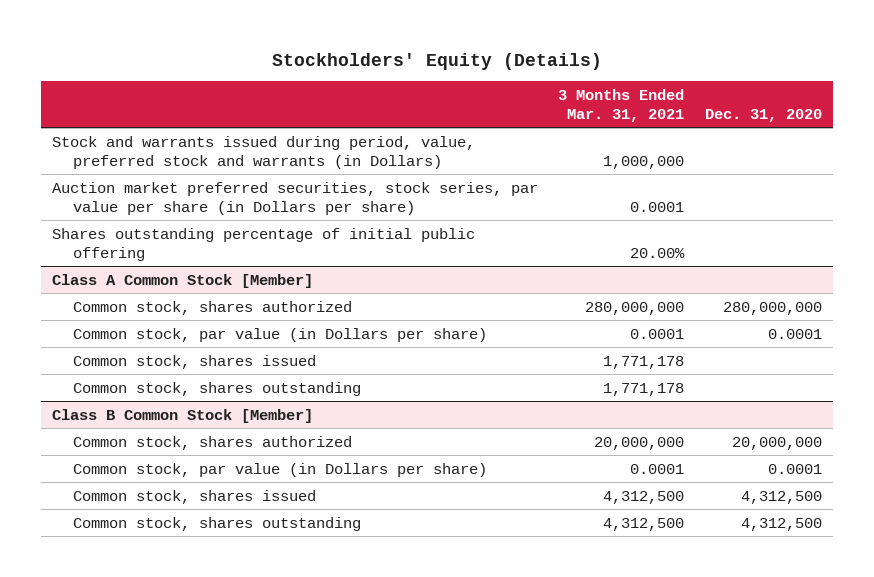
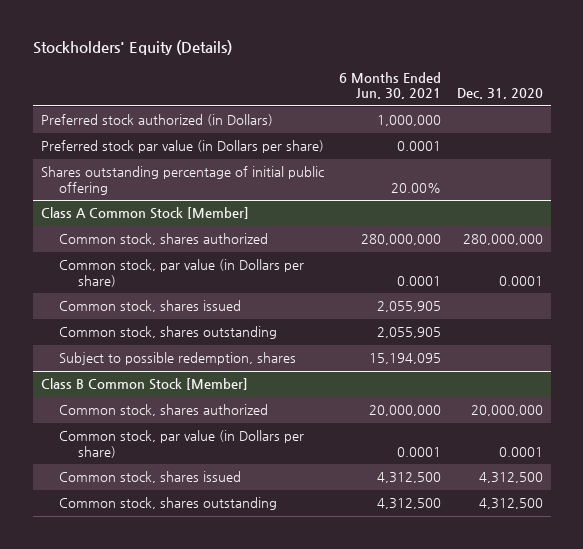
[558,88,685,122] 3 Months Ended Mar. 31, 2021 -> none
none -> [339,71,442,100] 6 Months Ended Jun. 30, 2021
[51,135,475,169] Stock and warrants issued during period, value, preferred stock and warrants (in Dollars) -> [40,114,273,127] Preferred stock authorized (in Dollars)
[51,181,538,215] Auction market preferred securities, stock series, par value per share (in Dollars per share) -> [40,140,324,154] Preferred stock par value (in Dollars per share)
none -> [59,352,297,366] Subject to possible redemption, shares

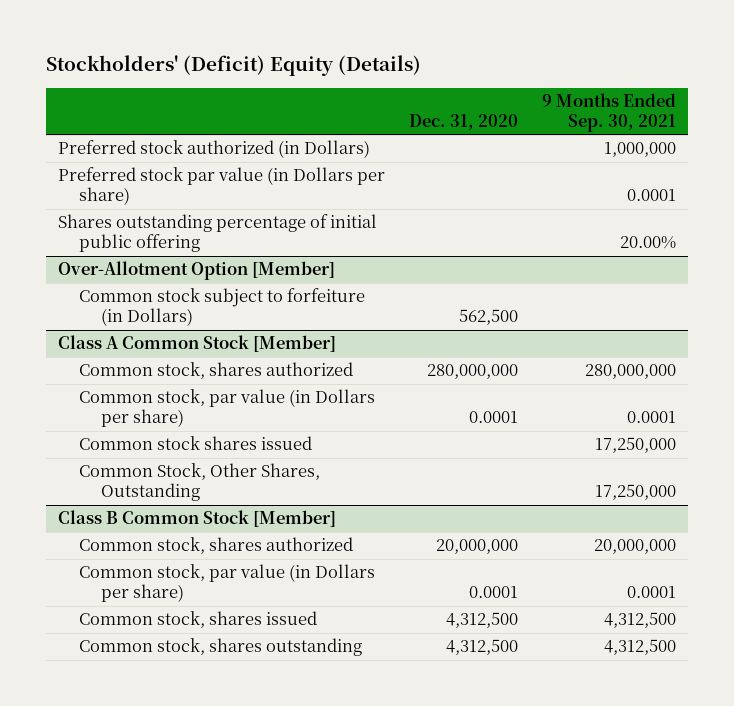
[32,40,232,56] Stockholders' Equity (Details) -> [45,55,421,77] Stockholders' (Deficit) Equity (Details)
[339,71,442,100] 6 Months Ended Jun. 30, 2021 -> none
none -> [541,93,676,133] 9 Months Ended Sep. 30, 2021
none -> [57,261,335,281] Over-Allotment Option [Member]
none -> [79,288,366,327] Common stock subject to forfeiture (in Dollars)
[59,352,297,366] Subject to possible redemption, shares -> none
[59,300,242,313] Common stock, shares issued -> [79,436,313,451] Common stock shares issued
[59,326,278,340] Common stock, shares outstanding -> [79,463,321,502] Common Stock, Other Shares, Outstanding

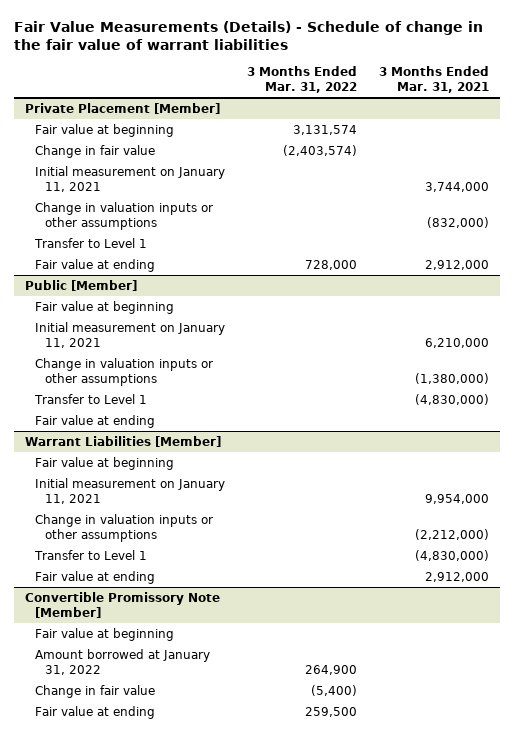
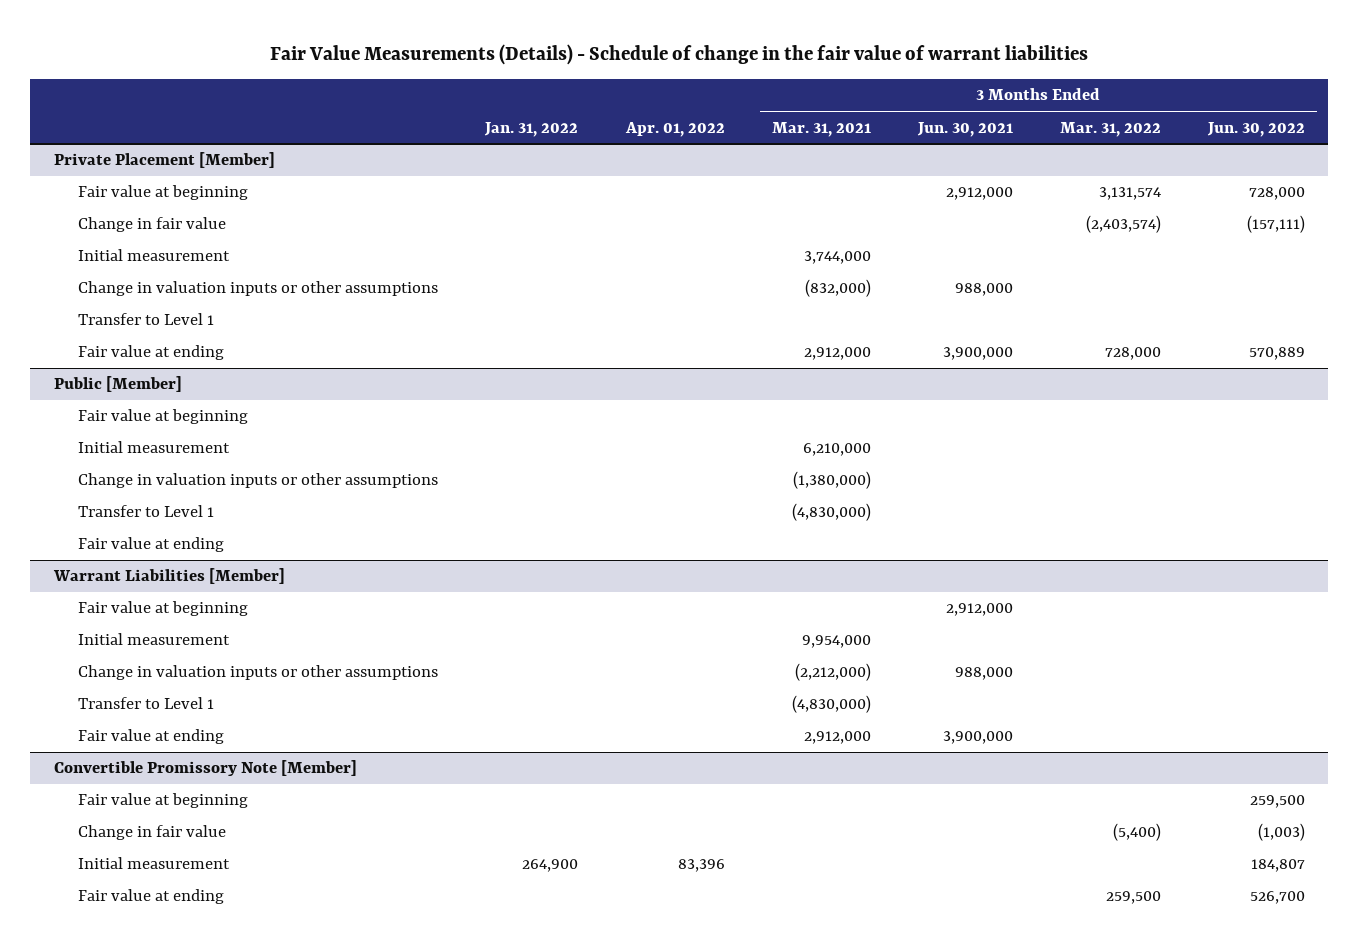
none -> [484,121,579,137] Jan. 31, 2022
none -> [624,121,725,137] Apr. 01, 2022
none -> [916,121,1013,137] Jun. 30, 2021
none -> [1206,121,1305,137] Jun. 30, 2022
[34,165,225,192] Initial measurement on January 11, 2021 -> [78,249,231,262] Initial measurement
[34,321,225,348] Initial measurement on January 11, 2021 -> [78,441,231,454] Initial measurement
[34,477,225,504] Initial measurement on January 11, 2021 -> [78,633,231,646] Initial measurement
[34,648,210,675] Amount borrowed at January 31, 2022 -> none
none -> [78,857,231,870] Initial measurement

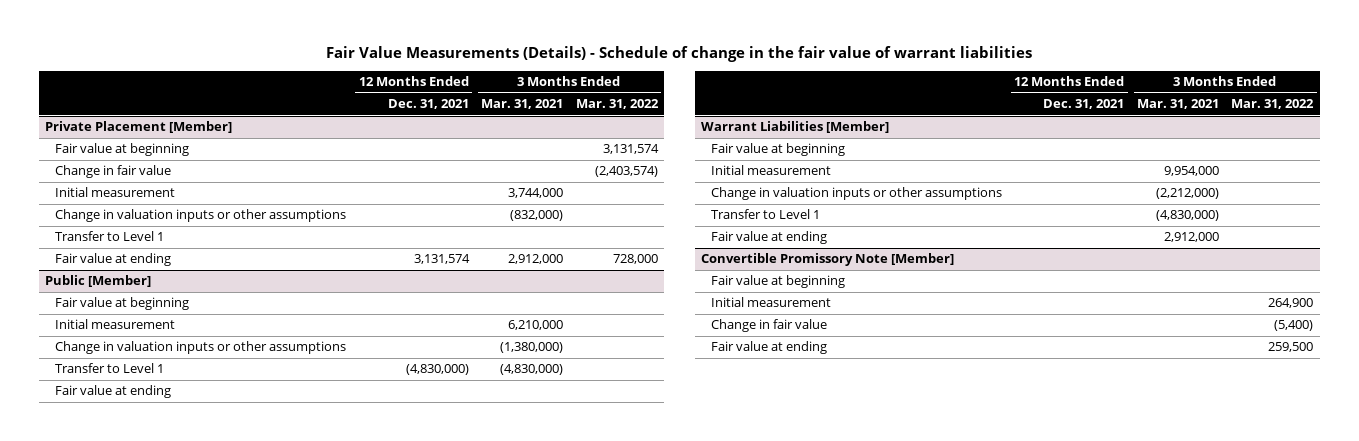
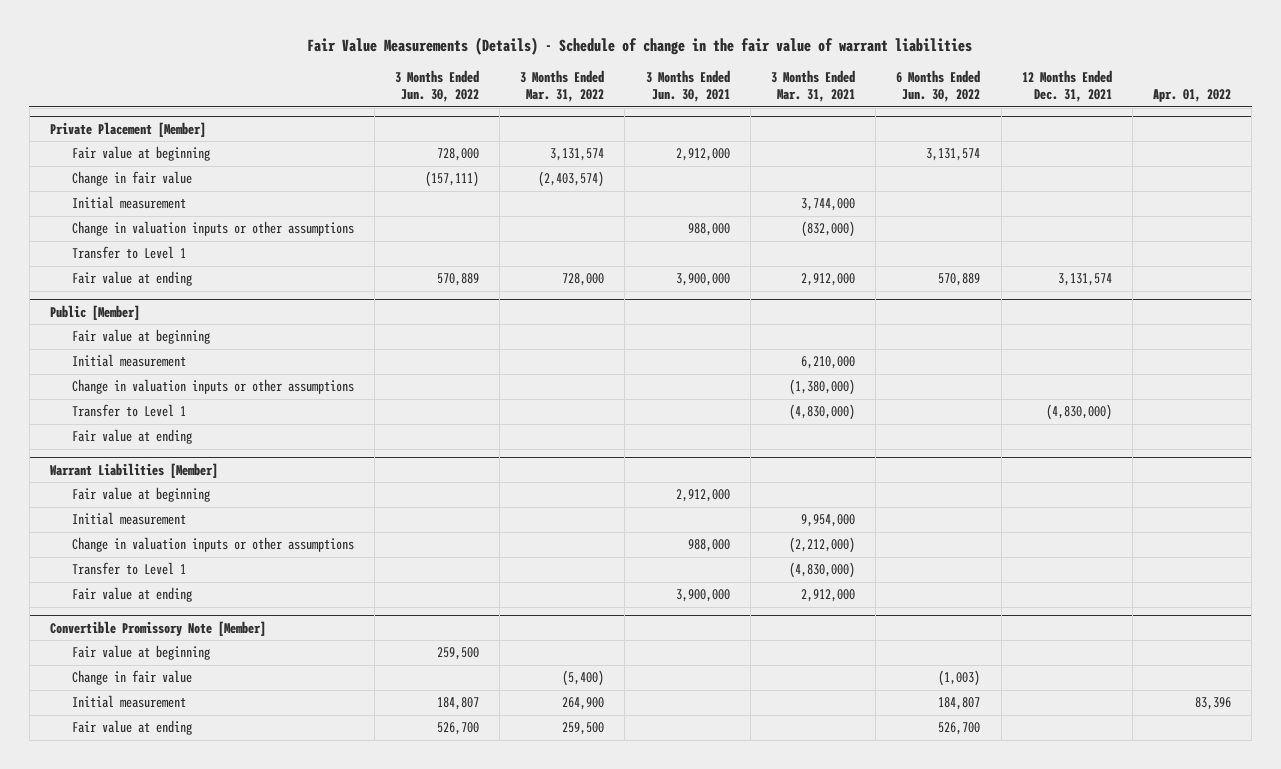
none -> [394,69,479,103] 3 Months Ended Jun. 30, 2022
none -> [645,69,730,103] 3 Months Ended Jun. 30, 2021
none -> [896,69,981,103] 6 Months Ended Jun. 30, 2022
none -> [1153,89,1232,103] Apr. 01, 2022
[710,297,831,308] Initial measurement -> [71,695,186,709] Initial measurement

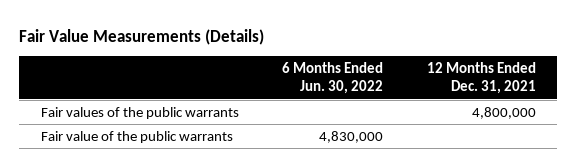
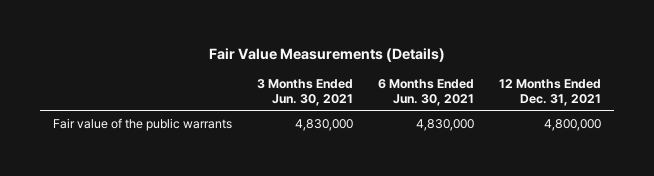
[282,62,384,95] 6 Months Ended Jun. 30, 2022 -> none
none -> [256,79,353,107] 3 Months Ended Jun. 30, 2021
none -> [378,79,475,107] 6 Months Ended Jun. 30, 2021
[40,130,233,143] Fair value of the public warrants -> none
[40,106,239,119] Fair values of the public warrants -> [52,118,232,132] Fair value of the public warrants

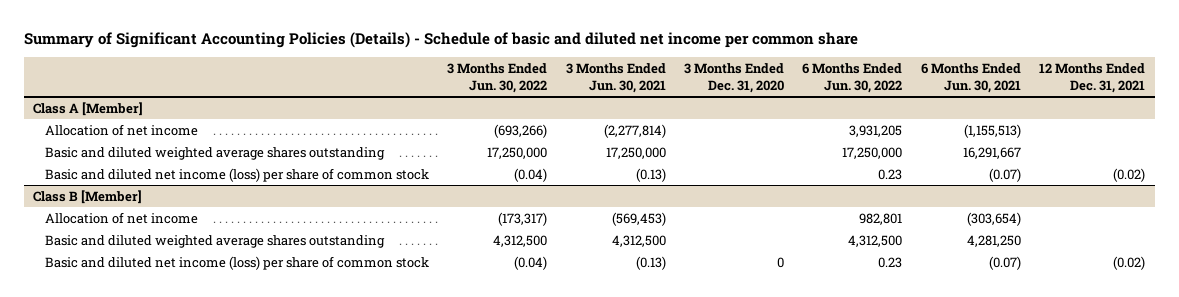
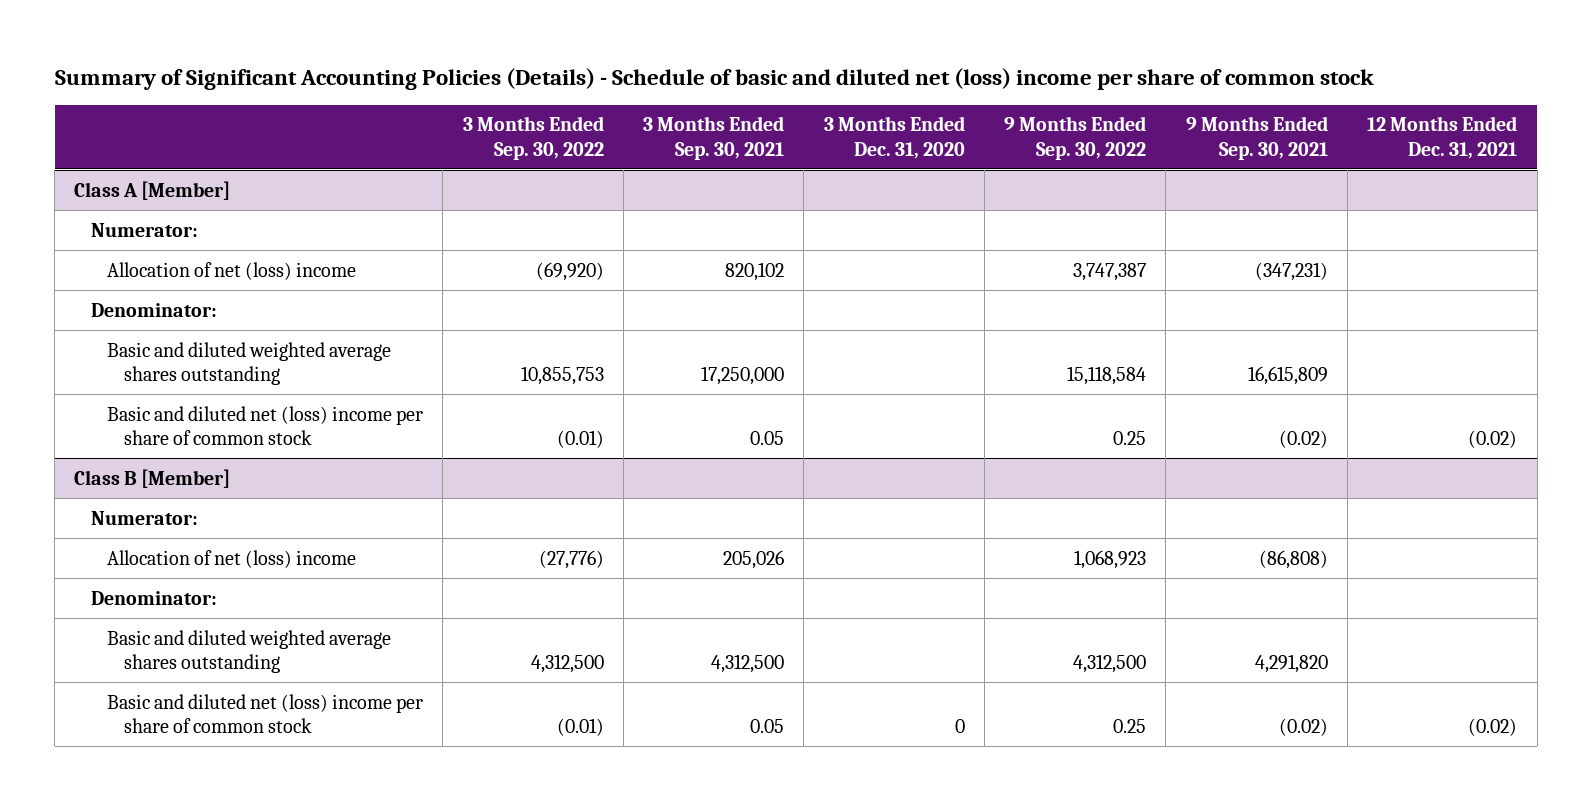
[23,32,858,49] Summary of Significant Accounting Policies (Details) - Schedule of basic and diluted net income per common share -> [54,68,1374,91] Summary of Significant Accounting Policies (Details) - Schedule of basic and diluted net (loss) income per share of common stock
[447,63,548,93] 3 Months Ended Jun. 30, 2022 -> none
[565,63,666,93] 3 Months Ended Jun. 30, 2021 -> none
[802,63,903,93] 6 Months Ended Jun. 30, 2022 -> none
[920,63,1021,93] 6 Months Ended Jun. 30, 2021 -> none
none -> [462,116,604,160] 3 Months Ended Sep. 30, 2022
none -> [643,116,785,160] 3 Months Ended Sep. 30, 2021
none -> [1004,116,1147,160] 9 Months Ended Sep. 30, 2022
none -> [1185,116,1328,160] 9 Months Ended Sep. 30, 2021
none -> [90,222,198,237] Numerator:
[44,123,198,136] Allocation of net income -> [107,261,357,280] Allocation of net (loss) income
none -> [90,302,217,317] Denominator:
[44,167,429,182] Basic and diluted net income (loss) per share of common stock -> [107,405,424,445] Basic and diluted net (loss) income per share of common stock
none -> [90,510,198,525] Numerator:
[44,211,198,224] Allocation of net income -> [107,549,357,568] Allocation of net (loss) income
none -> [90,590,217,605] Denominator:
[44,255,429,270] Basic and diluted net income (loss) per share of common stock -> [107,693,424,733] Basic and diluted net (loss) income per share of common stock

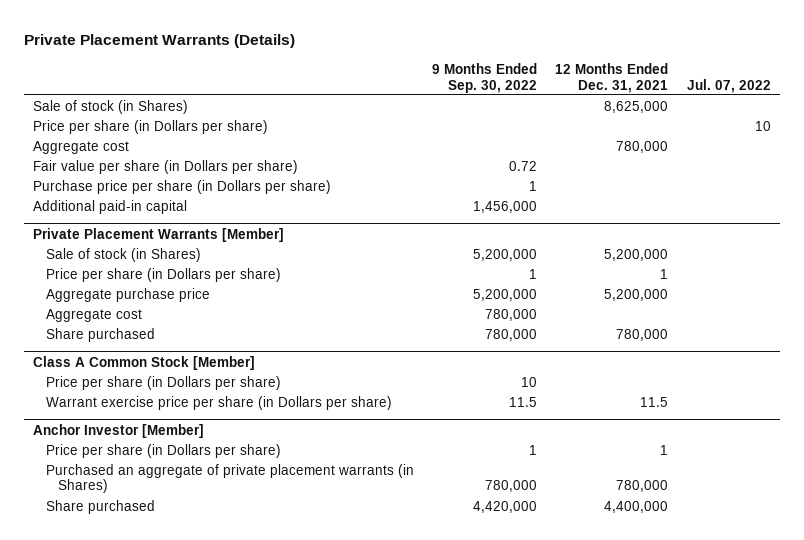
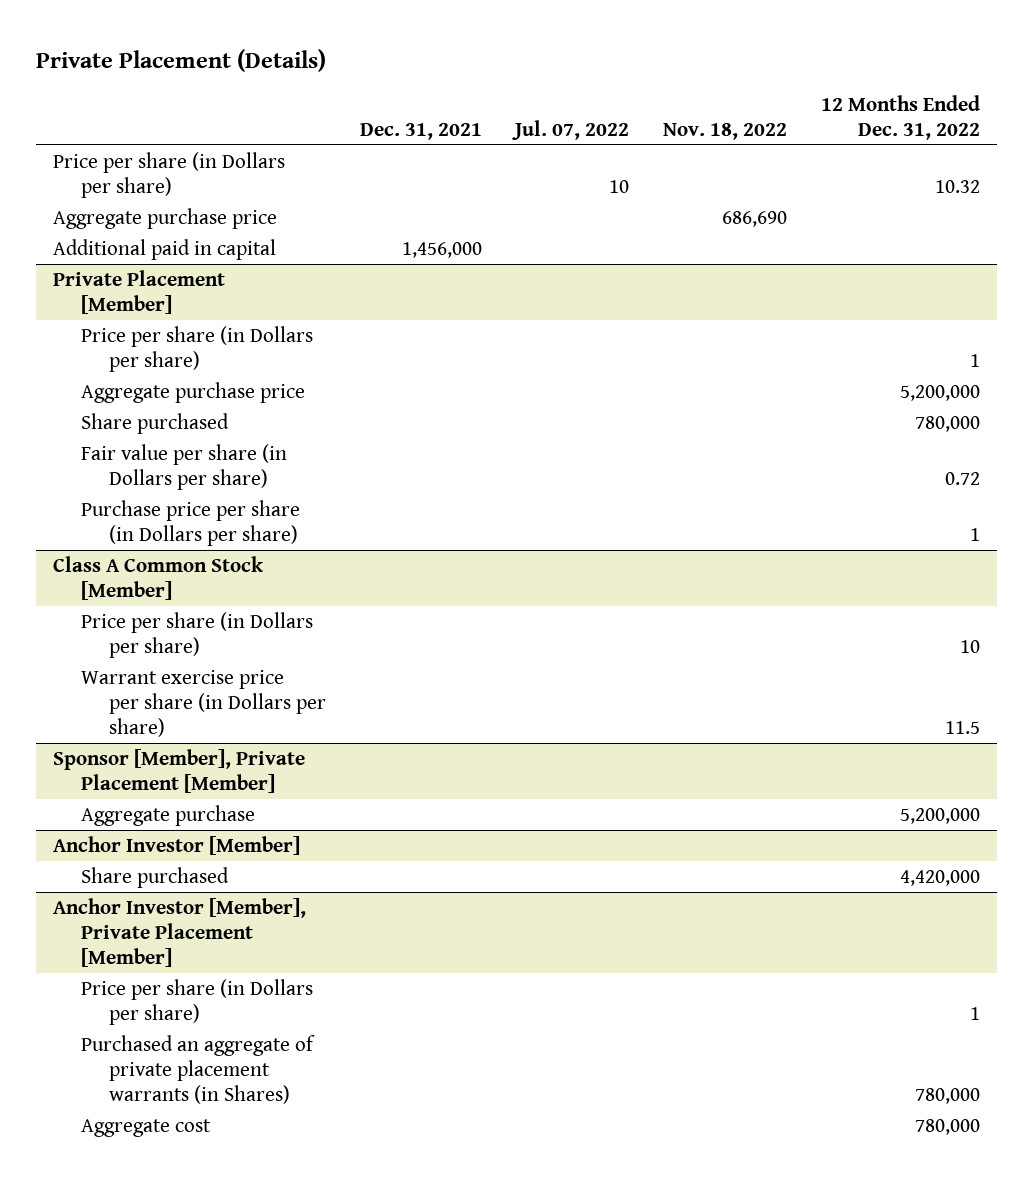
[24,34,296,49] Private Placement Warrants (Details) -> [36,49,327,73] Private Placement (Details)
[431,62,537,93] 9 Months Ended Sep. 30, 2022 -> none
[555,62,669,93] 12 Months Ended Dec. 31, 2021 -> none
none -> [359,122,482,140] Dec. 31, 2021
none -> [663,122,788,140] Nov. 18, 2022
none -> [820,94,980,140] 12 Months Ended Dec. 31, 2022
[33,99,189,114] Sale of stock (in Shares) -> none
[33,140,130,154] Aggregate cost -> none
[33,159,299,174] Fair value per share (in Dollars per share) -> none
[33,179,332,194] Purchase price per share (in Dollars per share) -> none
[45,247,201,262] Sale of stock (in Shares) -> none
none -> [52,208,277,230] Aggregate purchase price
[33,199,188,214] Additional paid-in capital -> [52,239,276,261] Additional paid in capital
[33,227,285,242] Private Placement Warrants [Member] -> [52,270,225,314] Private Placement [Member]
[45,308,142,322] Aggregate cost -> none
none -> [80,444,287,490] Fair value per share (in Dollars per share)
none -> [80,500,300,546] Purchase price per share (in Dollars per share)
none -> [52,749,305,793] Sponsor [Member], Private Placement [Member]
none -> [80,805,255,827] Aggregate purchase
[45,443,281,458] Price per share (in Dollars per share) -> none
[45,463,414,494] Purchased an aggregate of private placement warrants (in Shares) -> none
none -> [52,898,306,967] Anchor Investor [Member], Private Placement [Member]
none -> [80,979,313,1025] Price per share (in Dollars per share)
none -> [80,1035,315,1104] Purchased an aggregate of private placement warrants (in Shares)
none -> [80,1119,211,1138] Aggregate cost

